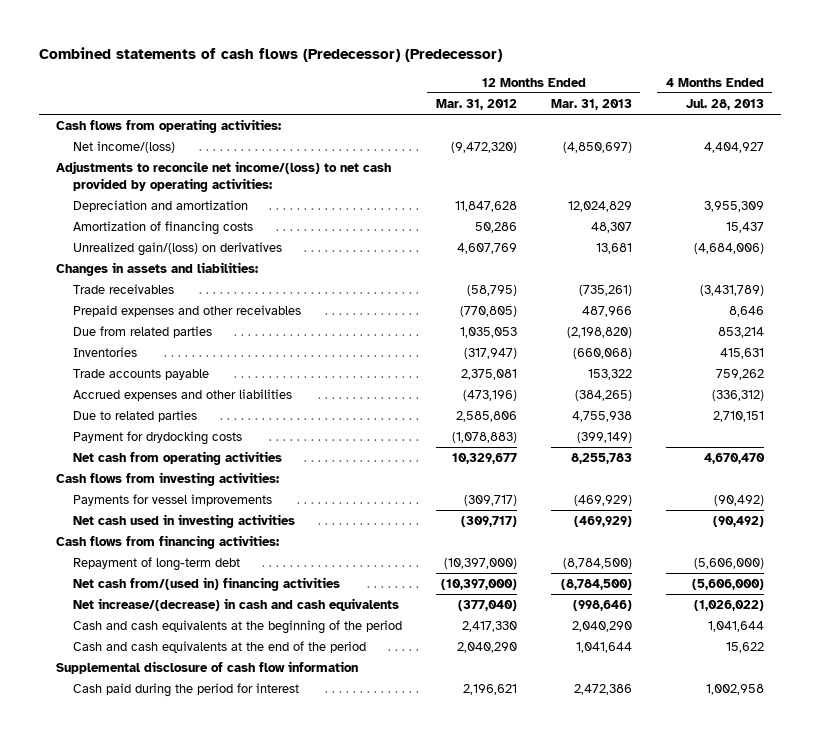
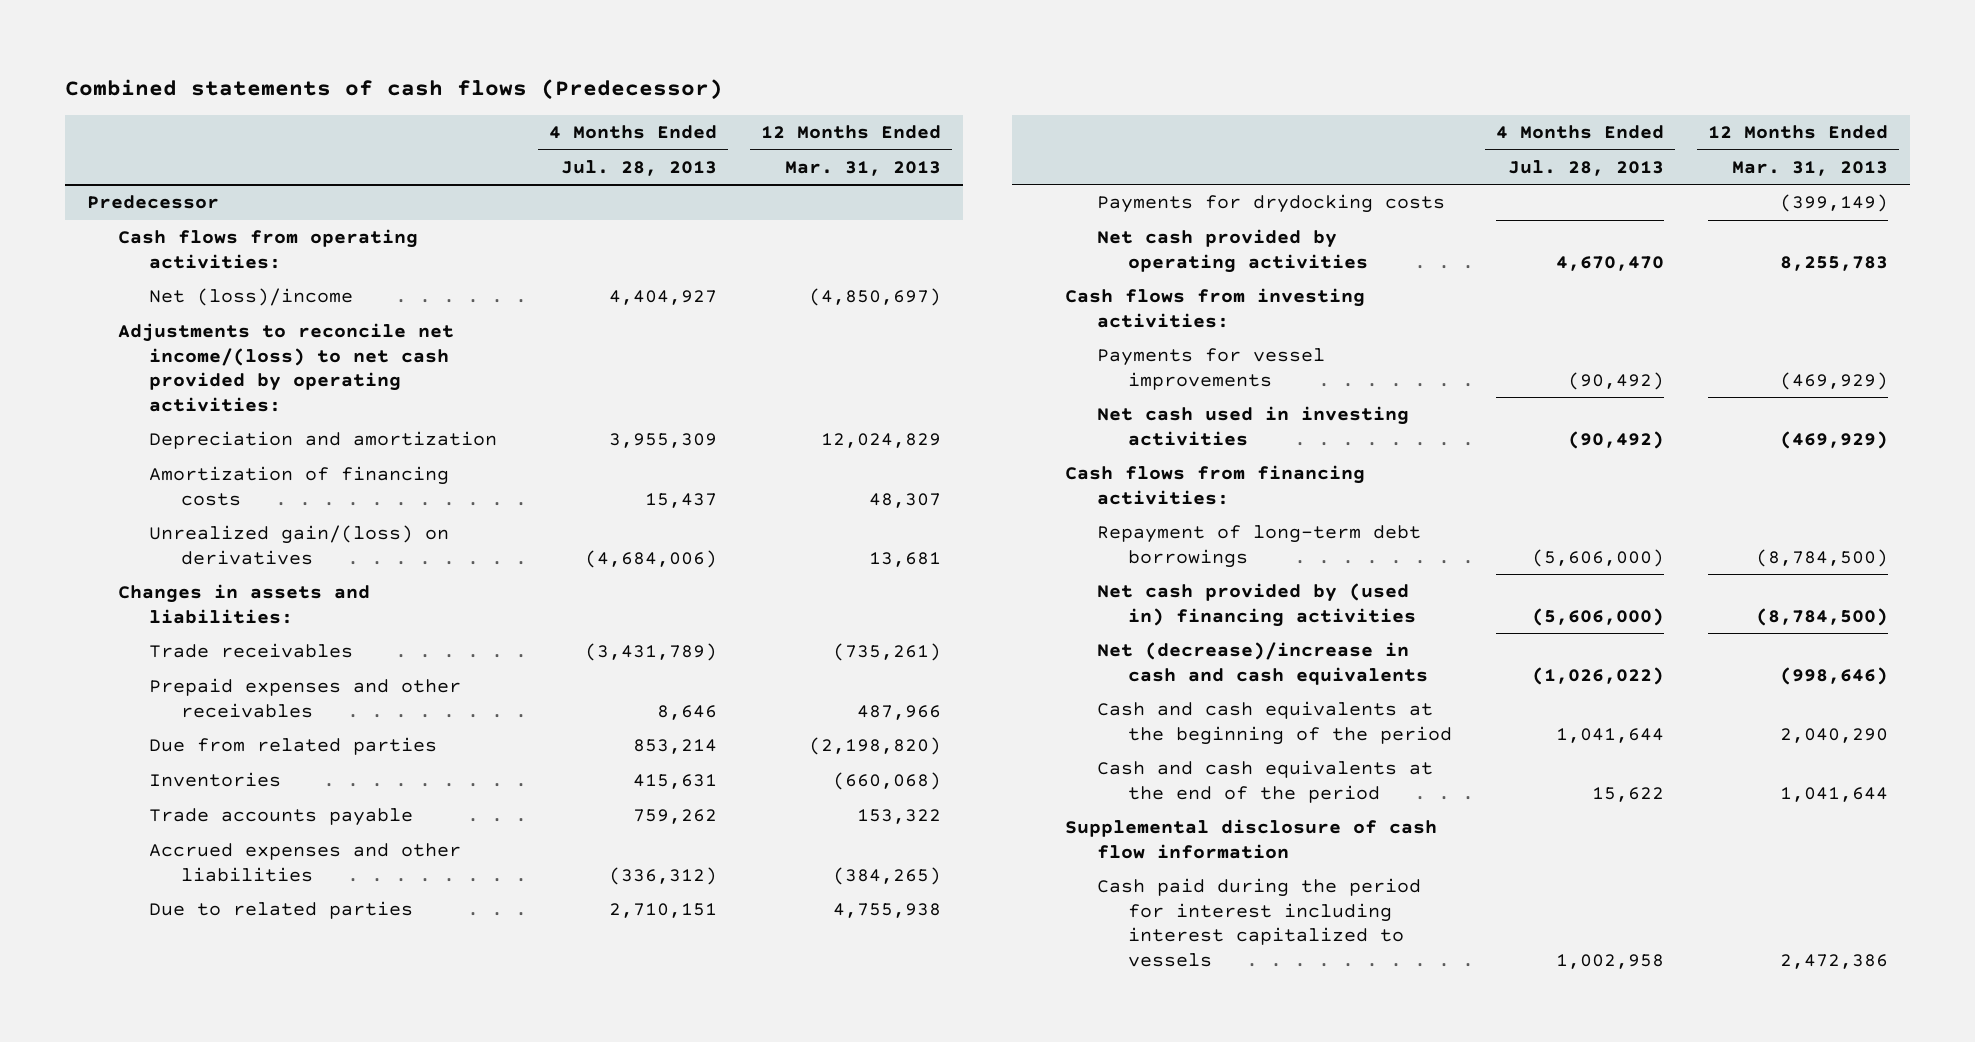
[38,46,502,62] Combined statements of cash flows (Predecessor) (Predecessor) -> [64,79,723,101] Combined statements of cash flows (Predecessor)
[435,98,517,110] Mar. 31, 2012 -> none
none -> [86,195,219,210] Predecessor
[72,140,175,153] Net income/(loss) -> [149,288,354,307] Net (loss)/income
[72,430,242,445] Payment for drydocking costs -> [1096,194,1445,214] Payments for drydocking costs
[72,450,282,465] Net cash from operating activities -> [1096,229,1369,273] Net cash provided by operating activities
[72,556,240,571] Repayment of long-term debt -> [1096,525,1421,568] Repayment of long-term debt borrowings
[72,576,340,591] Net cash from/(used in) financing activities -> [1096,583,1417,627] Net cash provided by (used in) financing activities
[72,597,399,611] Net increase/(decrease) in cash and cash equivalents -> [1096,642,1429,685] Net (decrease)/increase in cash and cash equivalents
[72,682,299,697] Cash paid during the period for interest -> [1096,878,1421,967] Cash paid during the period for interest including interest capitalized to vessels

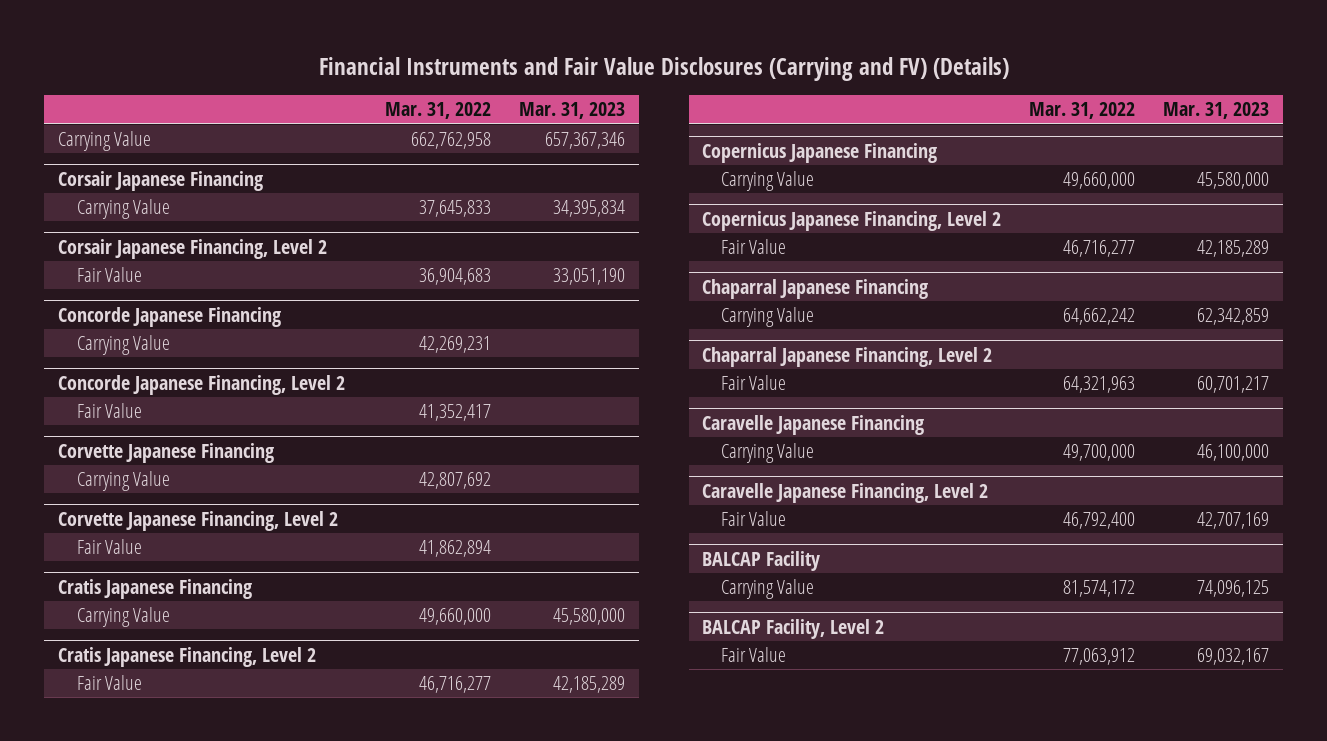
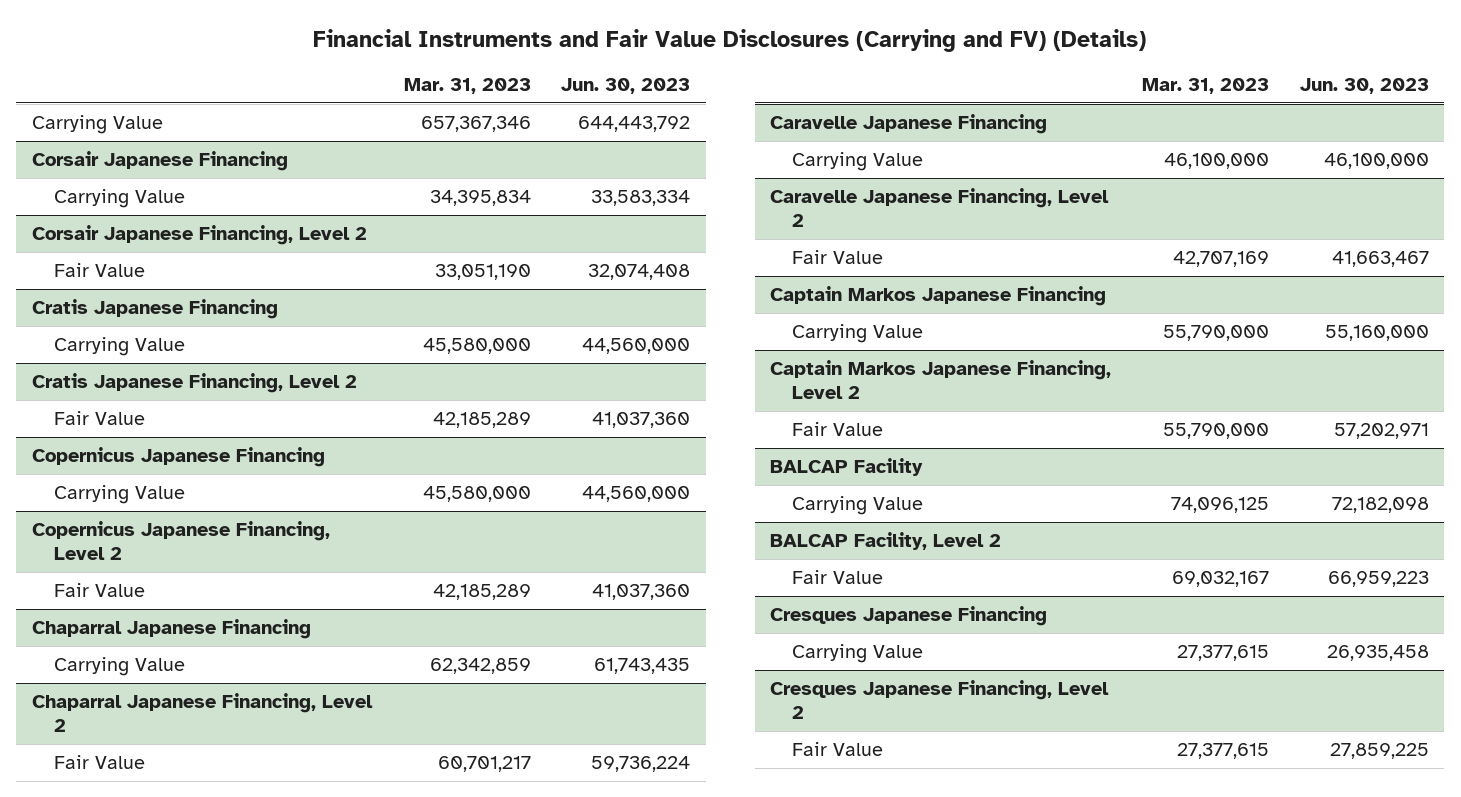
[384,102,491,120] Mar. 31, 2022 -> none
none -> [561,78,691,95] Jun. 30, 2023
[58,306,282,327] Concorde Japanese Financing -> none
[76,335,170,356] Carrying Value -> none
[58,374,346,395] Concorde Japanese Financing, Level 2 -> none
[76,403,142,419] Fair Value -> none
[58,442,275,463] Corvette Japanese Financing -> none
[76,471,170,492] Carrying Value -> none
[58,510,339,531] Corvette Japanese Financing, Level 2 -> none
[76,539,142,555] Fair Value -> none
none -> [770,285,1107,306] Captain Markos Japanese Financing
none -> [792,323,924,343] Carrying Value
none -> [770,359,1112,400] Captain Markos Japanese Financing, Level 2
none -> [792,421,884,436] Fair Value
none -> [770,605,1048,626] Cresques Japanese Financing
none -> [792,643,924,663] Carrying Value
none -> [770,679,1110,720] Cresques Japanese Financing, Level 2
none -> [792,741,884,756] Fair Value

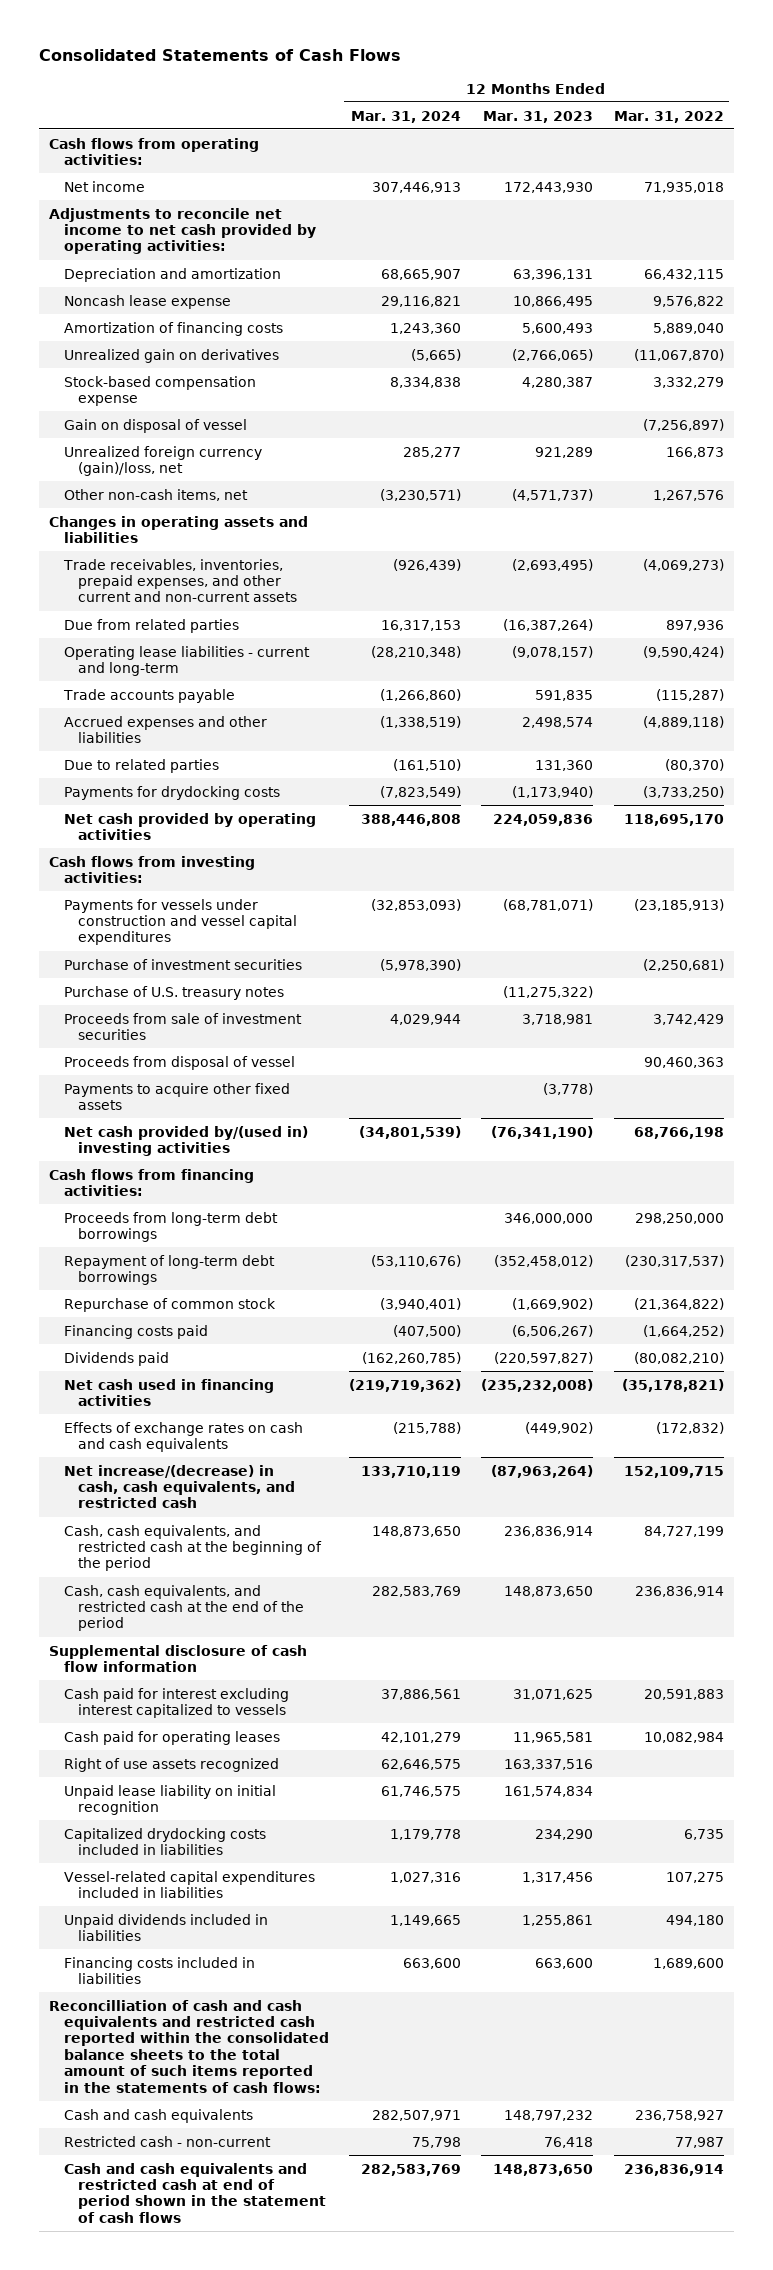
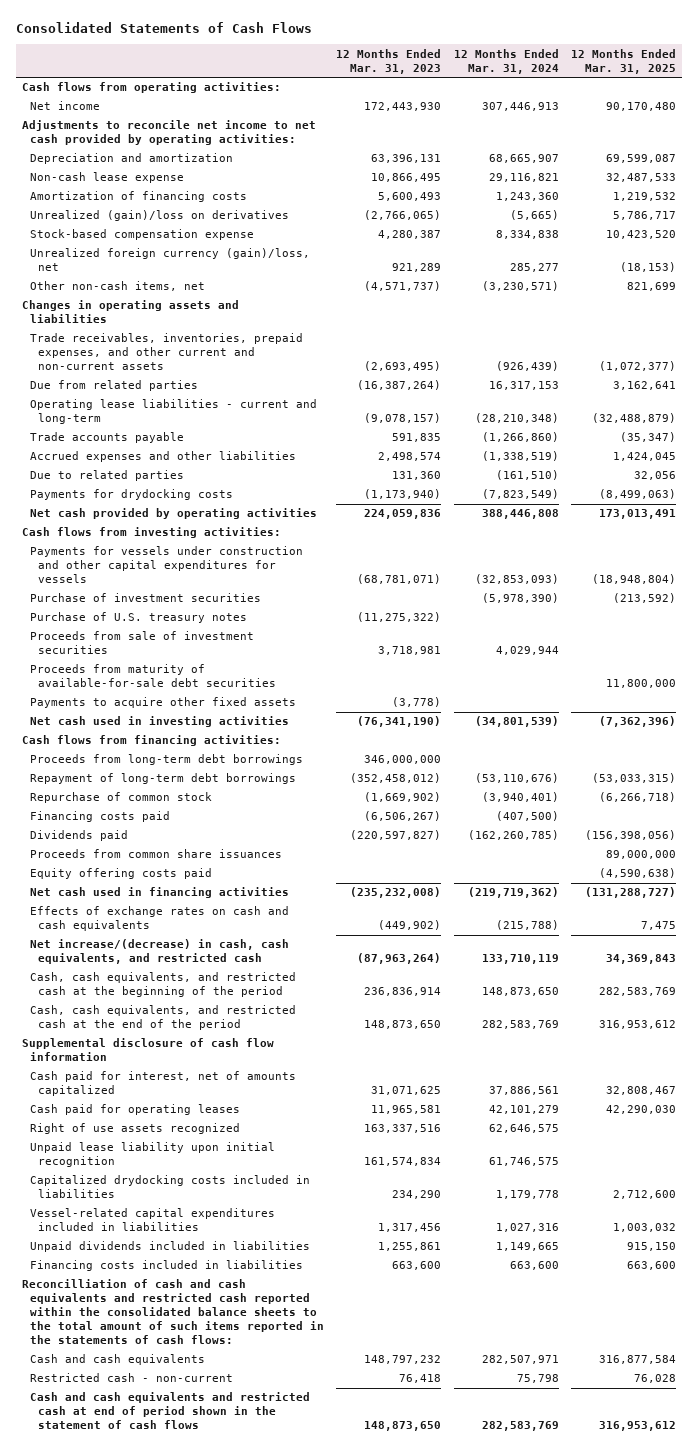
[613,110,724,123] Mar. 31, 2022 -> none
none -> [570,48,676,74] 12 Months Ended Mar. 31, 2025
[63,294,231,309] Noncash lease expense -> [29,172,184,184] Non-cash lease expense
[63,348,279,363] Unrealized gain on derivatives -> [29,210,289,222] Unrealized (gain)/loss on derivatives
[63,418,247,433] Gain on disposal of vessel -> none
[63,898,298,946] Payments for vessels under construction and vessel capital expenditures -> [29,546,303,584] Payments for vessels under construction and other capital expenditures for vessels
[63,1055,295,1070] Proceeds from disposal of vessel -> none
none -> [29,664,276,688] Proceeds from maturity of available-for-sale debt securities
[63,1125,308,1157] Net cash provided by/(used in) investing activities -> [29,716,289,728] Net cash used in investing activities
none -> [29,849,282,859] Proceeds from common share issuances
none -> [29,868,212,880] Equity offering costs paid
[63,1687,289,1719] Cash paid for interest excluding interest capitalized to vessels -> [29,1071,296,1097] Cash paid for interest, net of amounts capitalized
[63,1784,276,1816] Unpaid lease liability on initial recognition -> [29,1142,275,1168] Unpaid lease liability upon initial recognition

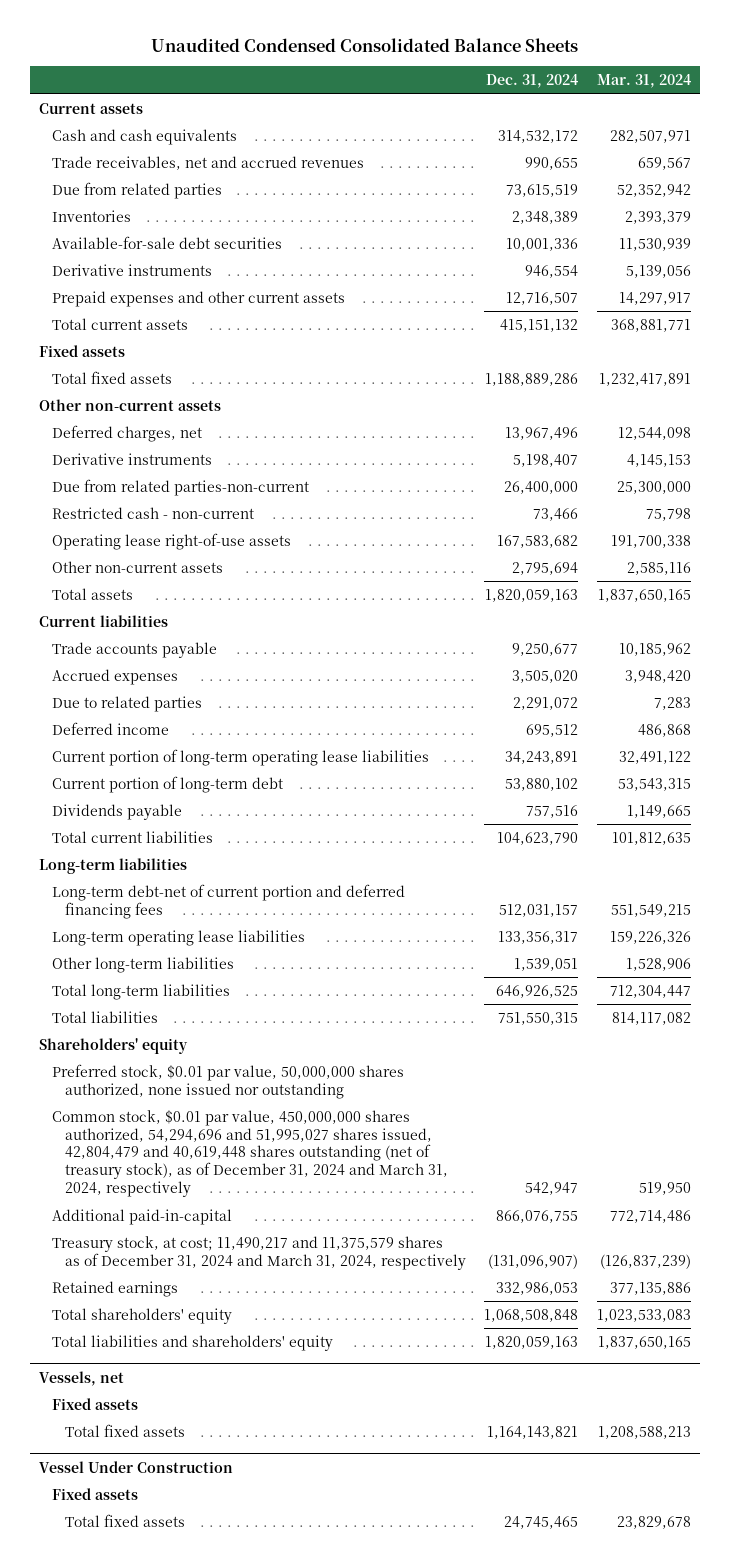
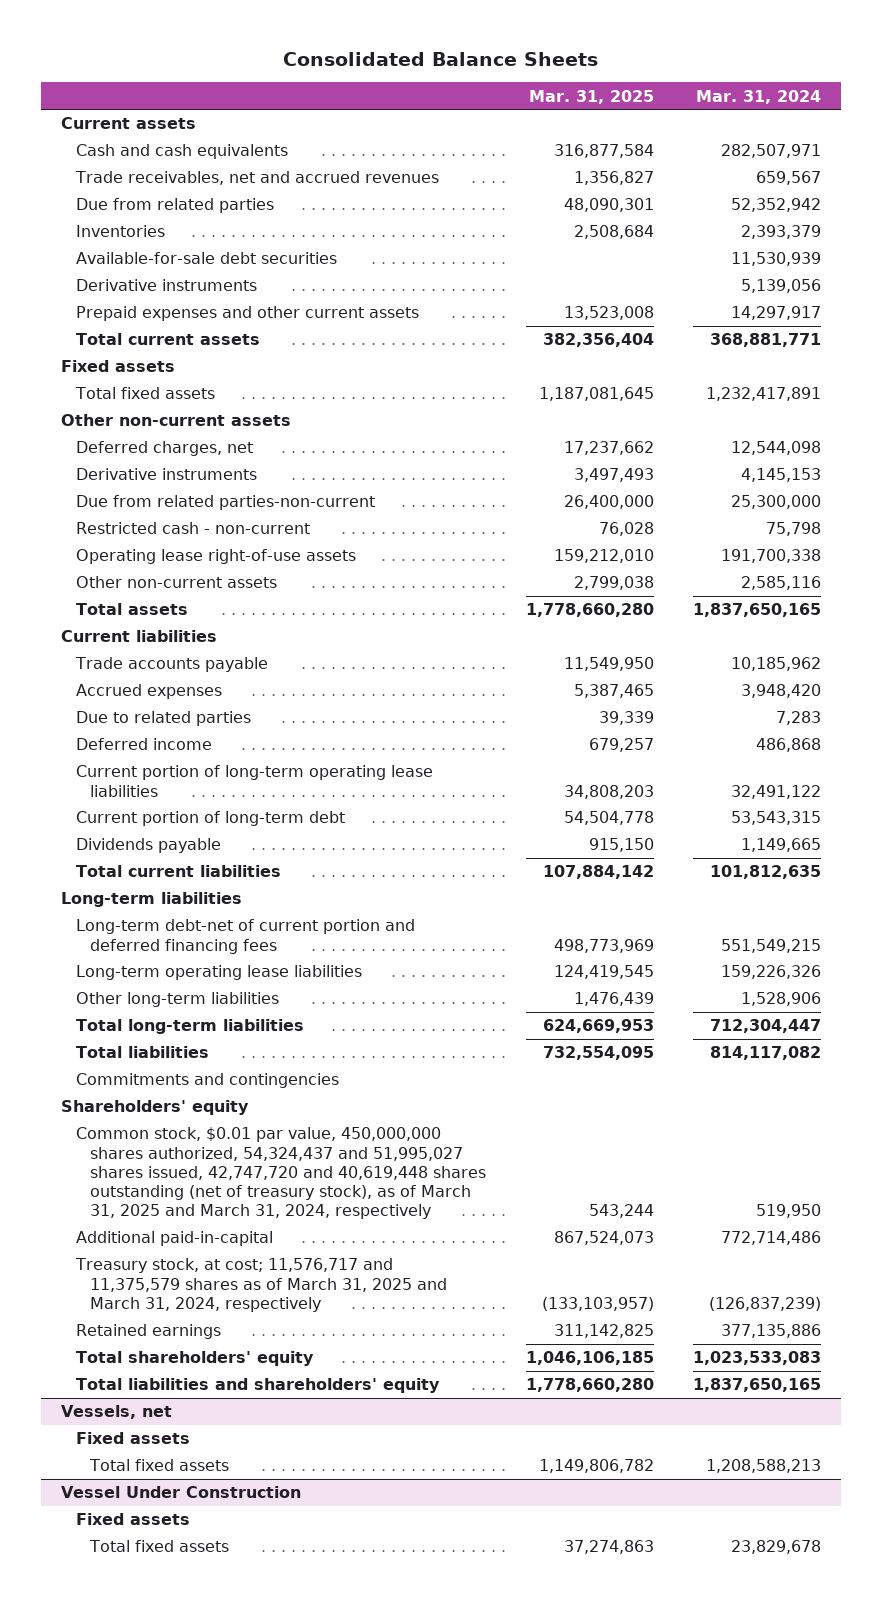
[151,38,579,53] Unaudited Condensed Consolidated Balance Sheets -> [283,52,599,67] Consolidated Balance Sheets
[486,74,579,89] Dec. 31, 2024 -> none
none -> [528,89,654,104] Mar. 31, 2025
none -> [75,1073,339,1089] Commitments and contingencies
[52,1063,405,1099] Preferred stock, $0.01 par value, 50,000,000 shares authorized, none issued nor outstanding -> none
[52,1109,448,1197] Common stock, $0.01 par value, 450,000,000 shares authorized, 54,294,696 and 51,995,027 shares issued, 42,804,479 and 40,619,448 shares outstanding (net of treasury stock), as of December 31, 2024 and March 31, 2024, respectively -> [75,1127,486,1220] Common stock, $0.01 par value, 450,000,000 shares authorized, 54,324,437 and 51,995,027 shares issued, 42,747,720 and 40,619,448 shares outstanding (net of treasury stock), as of March 31, 2025 and March 31, 2024, respectively
[52,1235,466,1270] Treasury stock, at cost; 11,490,217 and 11,375,579 shares as of December 31, 2024 and March 31, 2024, respectively -> [74,1258,447,1312] Treasury stock, at cost; 11,576,717 and 11,375,579 shares as of March 31, 2025 and March 31, 2024, respectively

